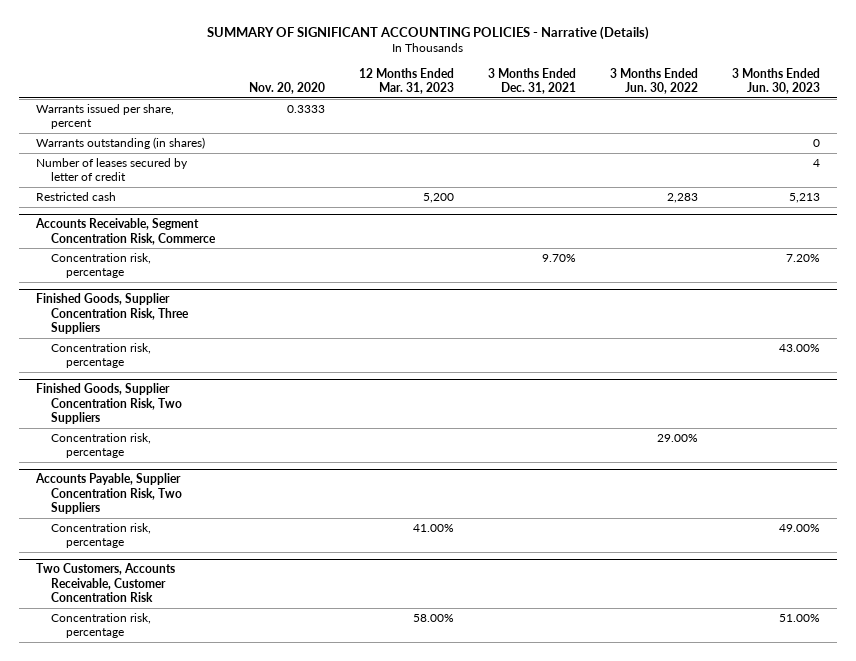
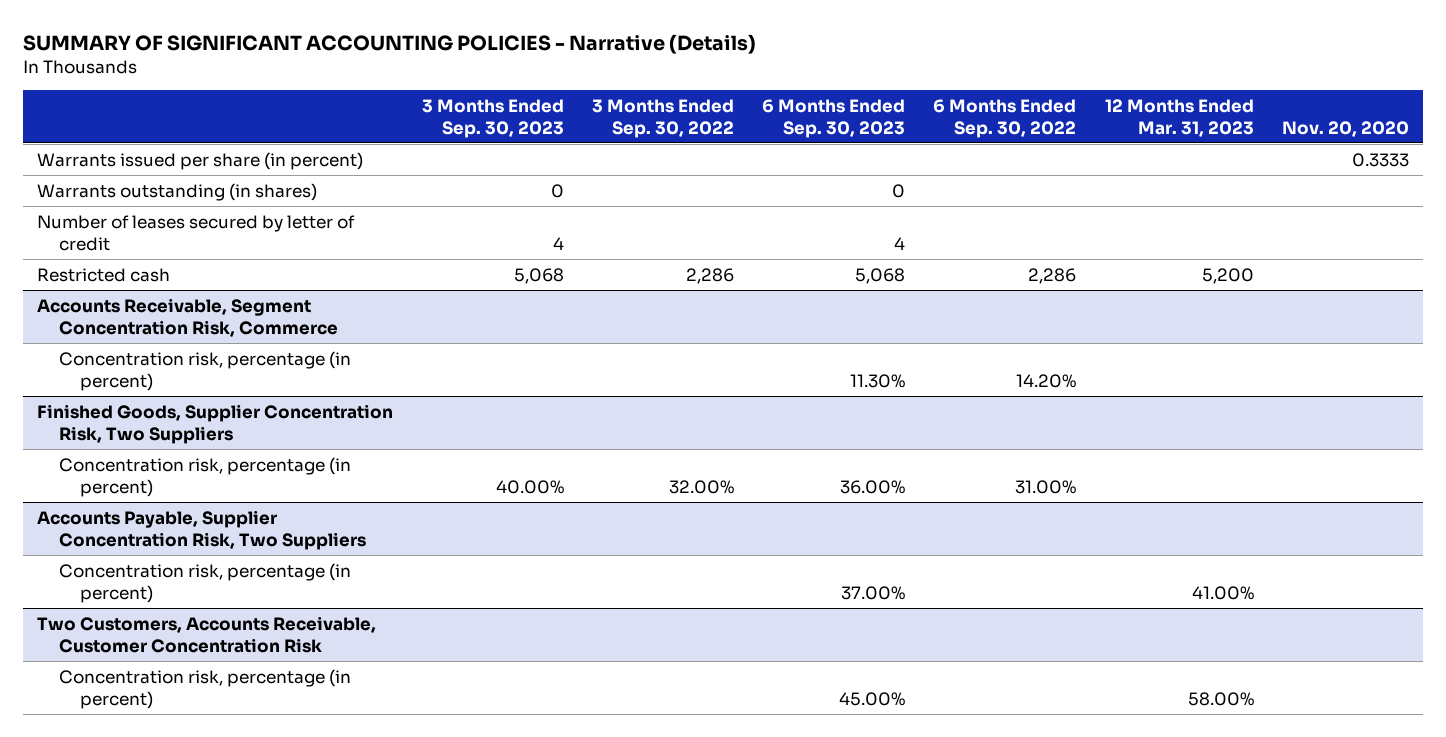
[488,67,577,95] 3 Months Ended Dec. 31, 2021 -> none
[610,67,699,95] 3 Months Ended Jun. 30, 2022 -> none
[732,67,821,95] 3 Months Ended Jun. 30, 2023 -> none
none -> [421,98,564,138] 3 Months Ended Sep. 30, 2023
none -> [591,98,734,138] 3 Months Ended Sep. 30, 2022
none -> [762,98,906,138] 6 Months Ended Sep. 30, 2023
none -> [933,98,1077,138] 6 Months Ended Sep. 30, 2022
[36,103,175,130] Warrants issued per share, percent -> [37,151,364,170] Warrants issued per share (in percent)
[36,293,190,335] Finished Goods, Supplier Concentration Risk, Three Suppliers -> none
[51,342,152,369] Concentration risk, percentage -> none
[51,252,152,279] Concentration risk, percentage -> [58,350,351,391] Concentration risk, percentage (in percent)
[51,432,152,459] Concentration risk, percentage -> [58,456,351,497] Concentration risk, percentage (in percent)
[51,522,152,549] Concentration risk, percentage -> [58,562,351,603] Concentration risk, percentage (in percent)
[51,612,152,639] Concentration risk, percentage -> [58,668,351,709] Concentration risk, percentage (in percent)

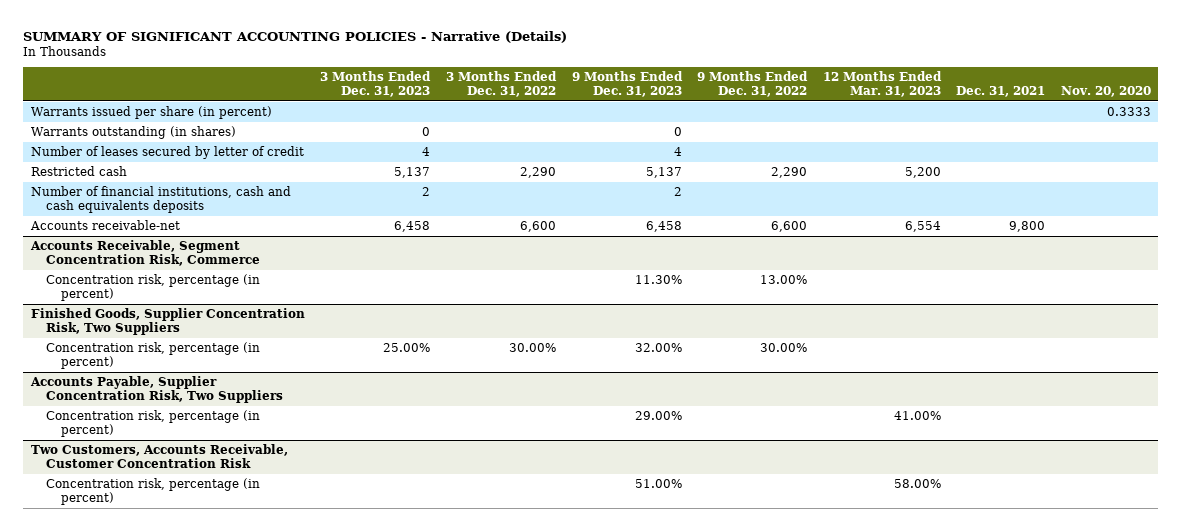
[421,98,564,138] 3 Months Ended Sep. 30, 2023 -> none
[591,98,734,138] 3 Months Ended Sep. 30, 2022 -> none
[762,98,906,138] 6 Months Ended Sep. 30, 2023 -> none
[933,98,1077,138] 6 Months Ended Sep. 30, 2022 -> none
none -> [320,71,432,97] 3 Months Ended Dec. 31, 2023
none -> [446,71,558,97] 3 Months Ended Dec. 31, 2022
none -> [571,71,683,97] 9 Months Ended Dec. 31, 2023
none -> [697,71,809,97] 9 Months Ended Dec. 31, 2022
none -> [956,85,1046,97] Dec. 31, 2021
none -> [30,186,291,213] Number of financial institutions, cash and cash equivalents deposits
none -> [29,220,180,231] Accounts receivable-net

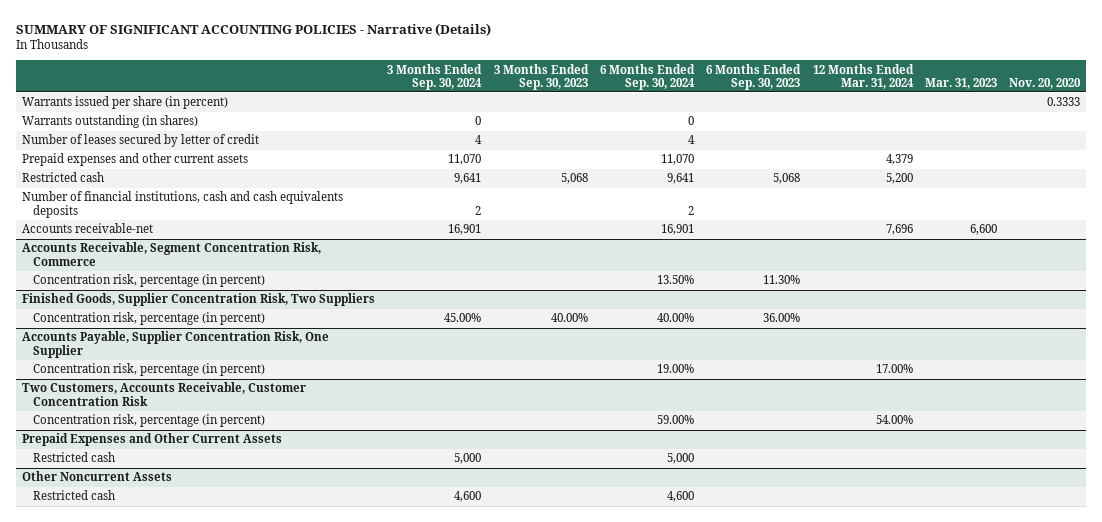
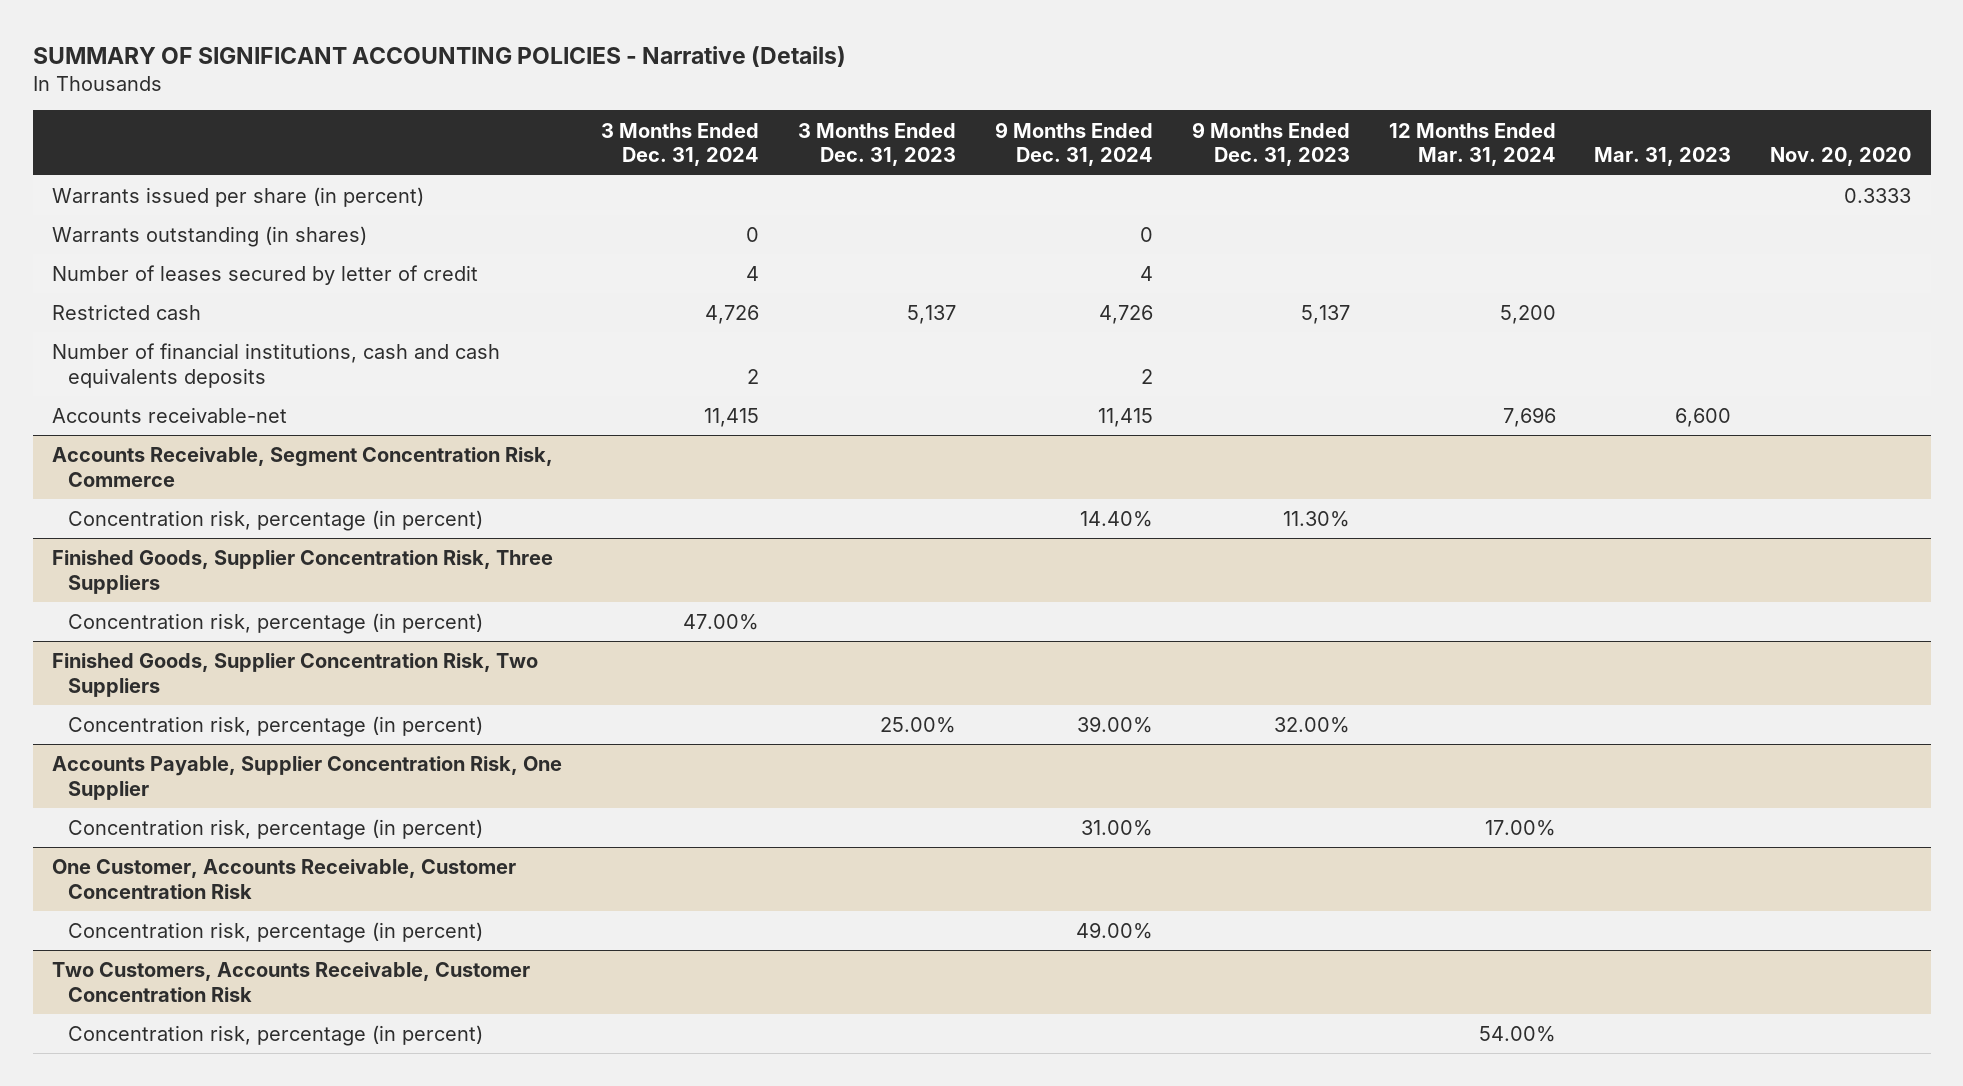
[387,63,483,90] 3 Months Ended Sep. 30, 2024 -> none
[493,63,589,90] 3 Months Ended Sep. 30, 2023 -> none
[599,63,695,90] 6 Months Ended Sep. 30, 2024 -> none
[706,63,802,90] 6 Months Ended Sep. 30, 2023 -> none
none -> [600,122,759,167] 3 Months Ended Dec. 31, 2024
none -> [797,122,956,167] 3 Months Ended Dec. 31, 2023
none -> [994,121,1153,167] 9 Months Ended Dec. 31, 2024
none -> [1191,121,1350,167] 9 Months Ended Dec. 31, 2023
[22,153,249,167] Prepaid expenses and other current assets -> none
none -> [51,550,553,594] Finished Goods, Supplier Concentration Risk, Three Suppliers
none -> [68,613,484,635] Concentration risk, percentage (in percent)
none -> [51,859,516,899] One Customer, Accounts Receivable, Customer Concentration Risk
none -> [68,922,484,944] Concentration risk, percentage (in percent)
[22,433,283,447] Prepaid Expenses and Other Current Assets -> none
[32,452,115,463] Restricted cash -> none
[22,471,173,482] Other Noncurrent Assets -> none
[32,490,115,501] Restricted cash -> none

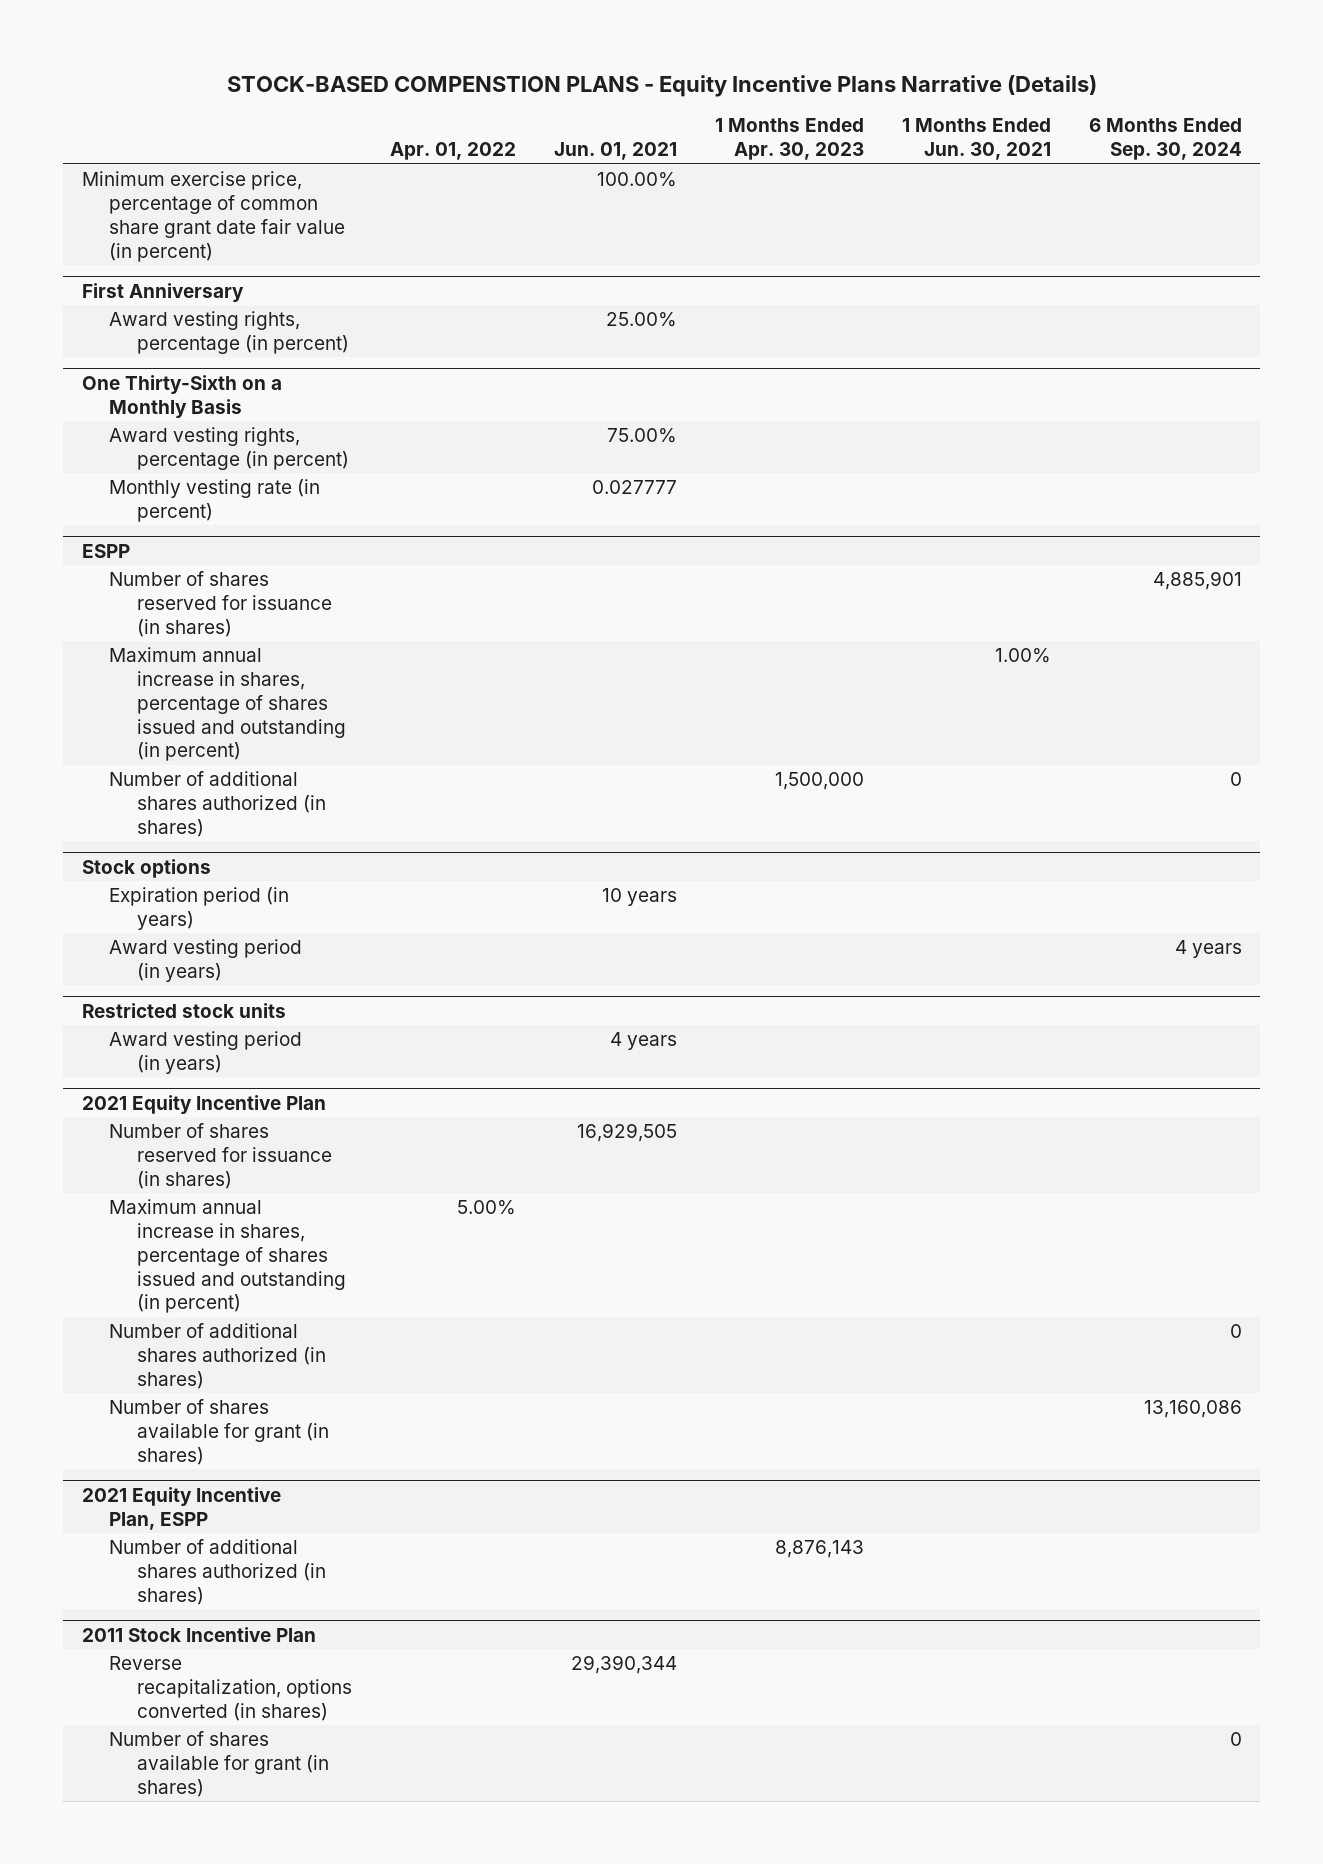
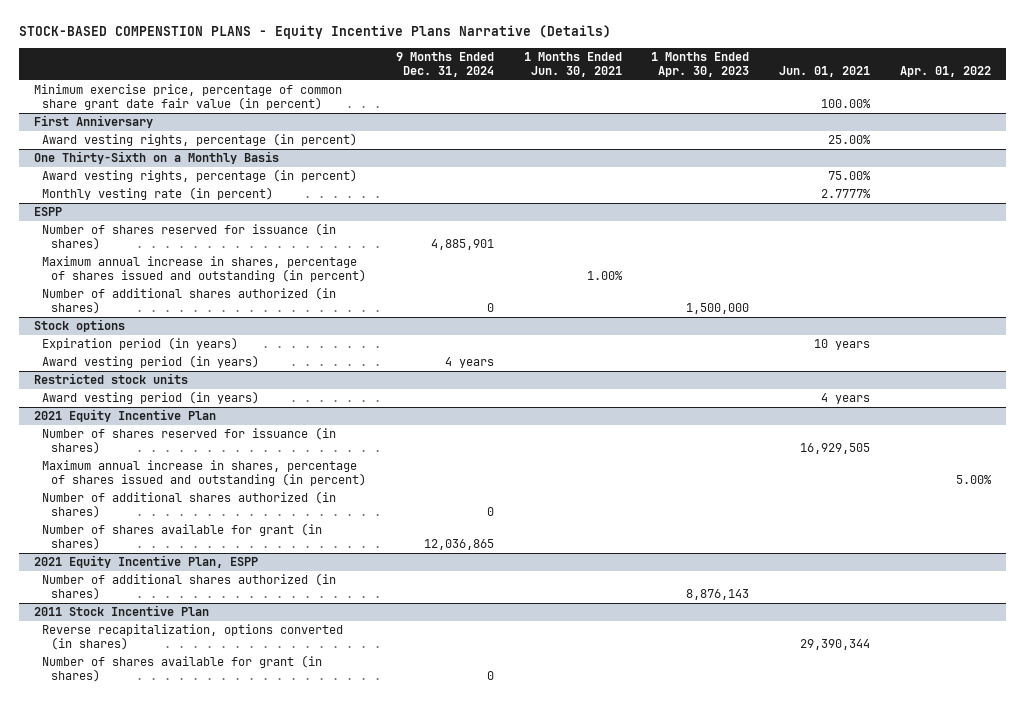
[1088,118,1242,161] 6 Months Ended Sep. 30, 2024 -> none
none -> [395,51,494,77] 9 Months Ended Dec. 31, 2024
[591,480,677,495] 0.027777 -> [821,188,872,198] 2.7777%

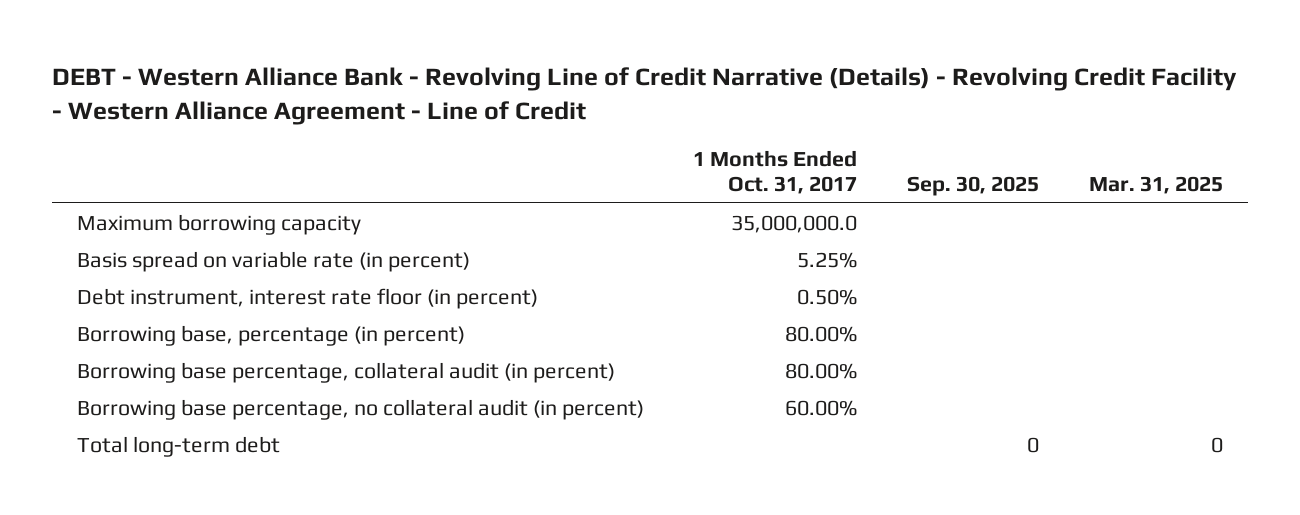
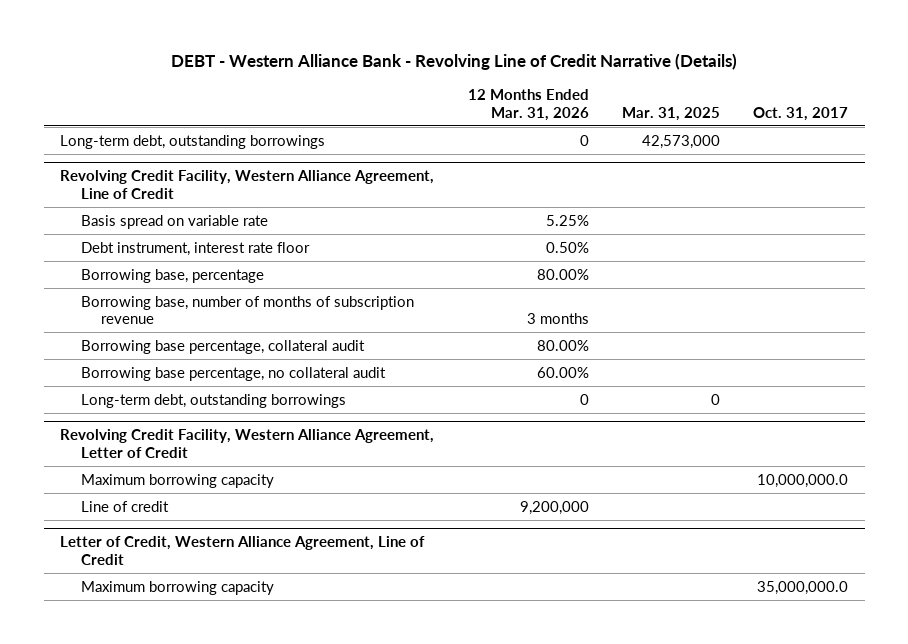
[51,67,1237,125] DEBT - Western Alliance Bank - Revolving Line of Credit Narrative (Details) - Revolving Credit Facility - Western Alliance Agreement - Line of Credit -> [171,52,738,70] DEBT - Western Alliance Bank - Revolving Line of Credit Narrative (Details)
[693,149,858,195] 1 Months Ended Oct. 31, 2017 -> none
[907,176,1040,197] Sep. 30, 2025 -> none
none -> [467,89,589,121] 12 Months Ended Mar. 31, 2026
none -> [753,106,849,121] Oct. 31, 2017
[76,213,361,235] Maximum borrowing capacity -> none
[76,250,470,272] Basis spread on variable rate (in percent) -> none
[76,287,538,309] Debt instrument, interest rate floor (in percent) -> none
[76,324,465,346] Borrowing base, percentage (in percent) -> none
[76,361,615,383] Borrowing base percentage, collateral audit (in percent) -> none
[76,398,644,420] Borrowing base percentage, no collateral audit (in percent) -> none
[76,435,280,457] Total long-term debt -> [60,134,326,149] Long-term debt, outstanding borrowings
[1211,436,1224,453] 0 -> [641,134,720,149] 42,573,000
none -> [60,170,435,199] Revolving Credit Facility, Western Alliance Agreement, Line of Credit
none -> [80,214,268,229] Basis spread on variable rate
none -> [80,241,310,256] Debt instrument, interest rate floor
none -> [80,268,264,283] Borrowing base, percentage
none -> [80,295,414,325] Borrowing base, number of months of subscription revenue
none -> [80,339,365,354] Borrowing base percentage, collateral audit
none -> [80,366,386,381] Borrowing base percentage, no collateral audit
none -> [80,393,346,408] Long-term debt, outstanding borrowings
none -> [60,429,435,458] Revolving Credit Facility, Western Alliance Agreement, Letter of Credit
none -> [80,473,274,488] Maximum borrowing capacity
none -> [80,500,169,512] Line of credit
none -> [60,536,426,565] Letter of Credit, Western Alliance Agreement, Line of Credit
none -> [80,580,274,595] Maximum borrowing capacity

